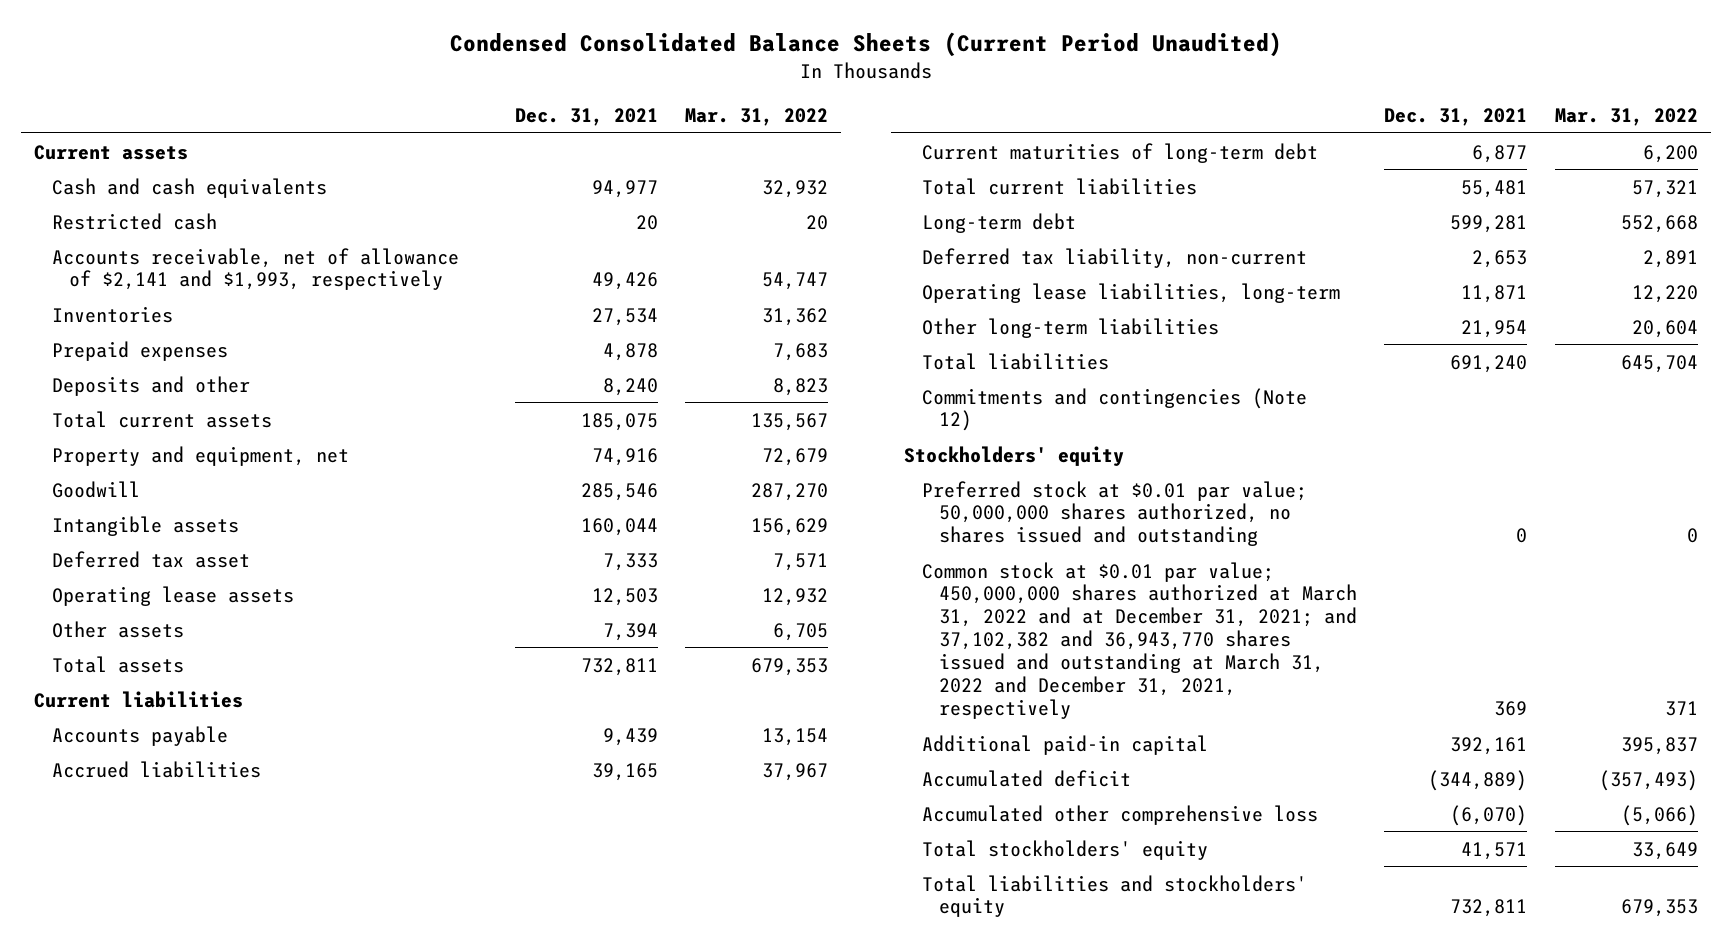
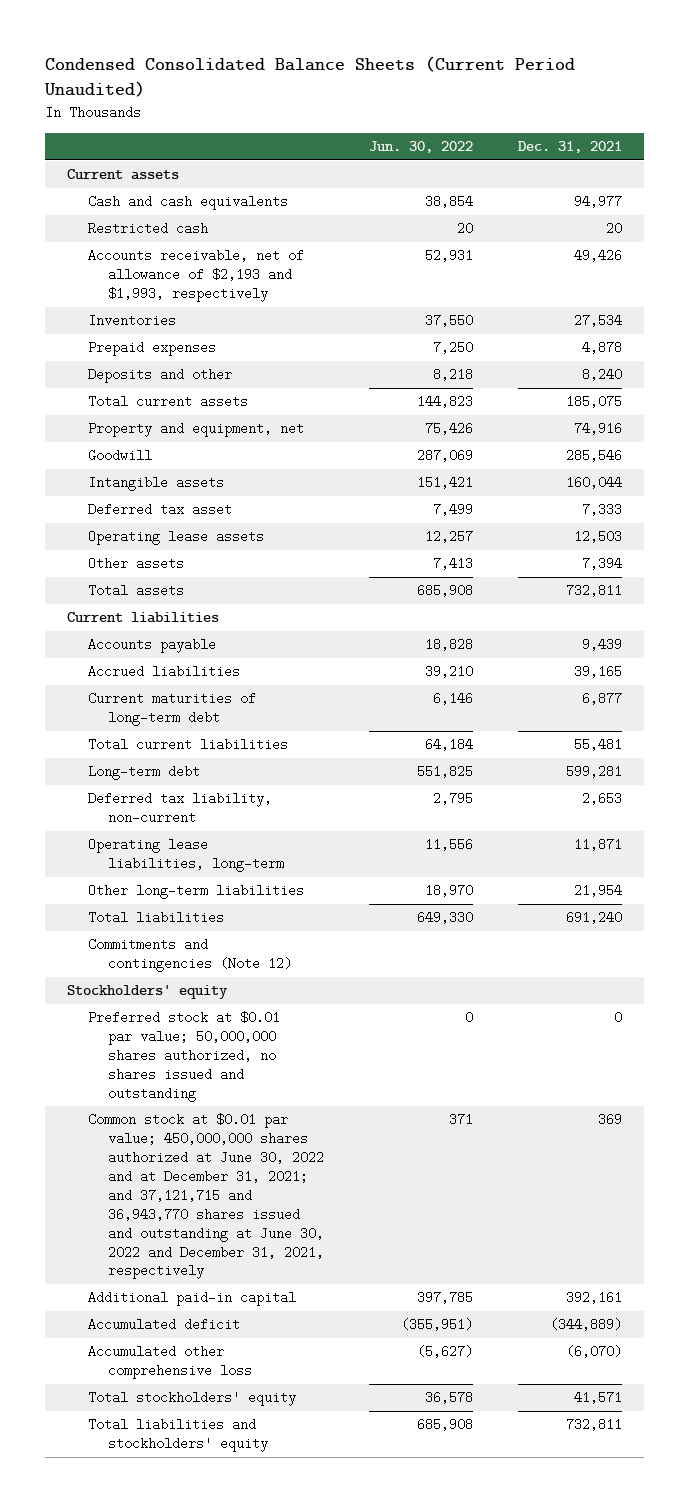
[684,108,828,127] Mar. 31, 2022 -> none
none -> [368,141,473,154] Jun. 30, 2022
[51,247,459,291] Accounts receivable, net of allowance of $2,141 and $1,993, respectively -> [87,249,304,303] Accounts receivable, net of allowance of $2,193 and $1,993, respectively
[921,561,1358,720] Common stock at $0.01 par value; 450,000,000 shares authorized at March 31, 2022 and at December 31, 2021; and 37,102,382 and 36,943,770 shares issued and outstanding at March 31, 2022 and December 31, 2021, respectively -> [87,1113,325,1280] Common stock at $0.01 par value; 450,000,000 shares authorized at June 30, 2022 and at December 31, 2021; and 37,121,715 and 36,943,770 shares issued and outstanding at June 30, 2022 and December 31, 2021, respectively

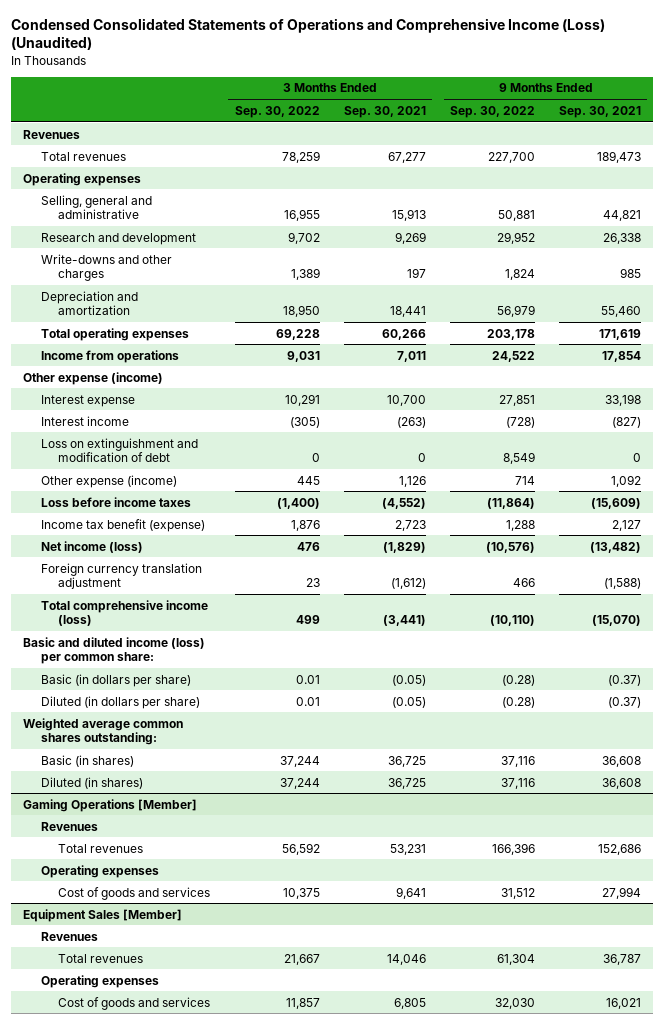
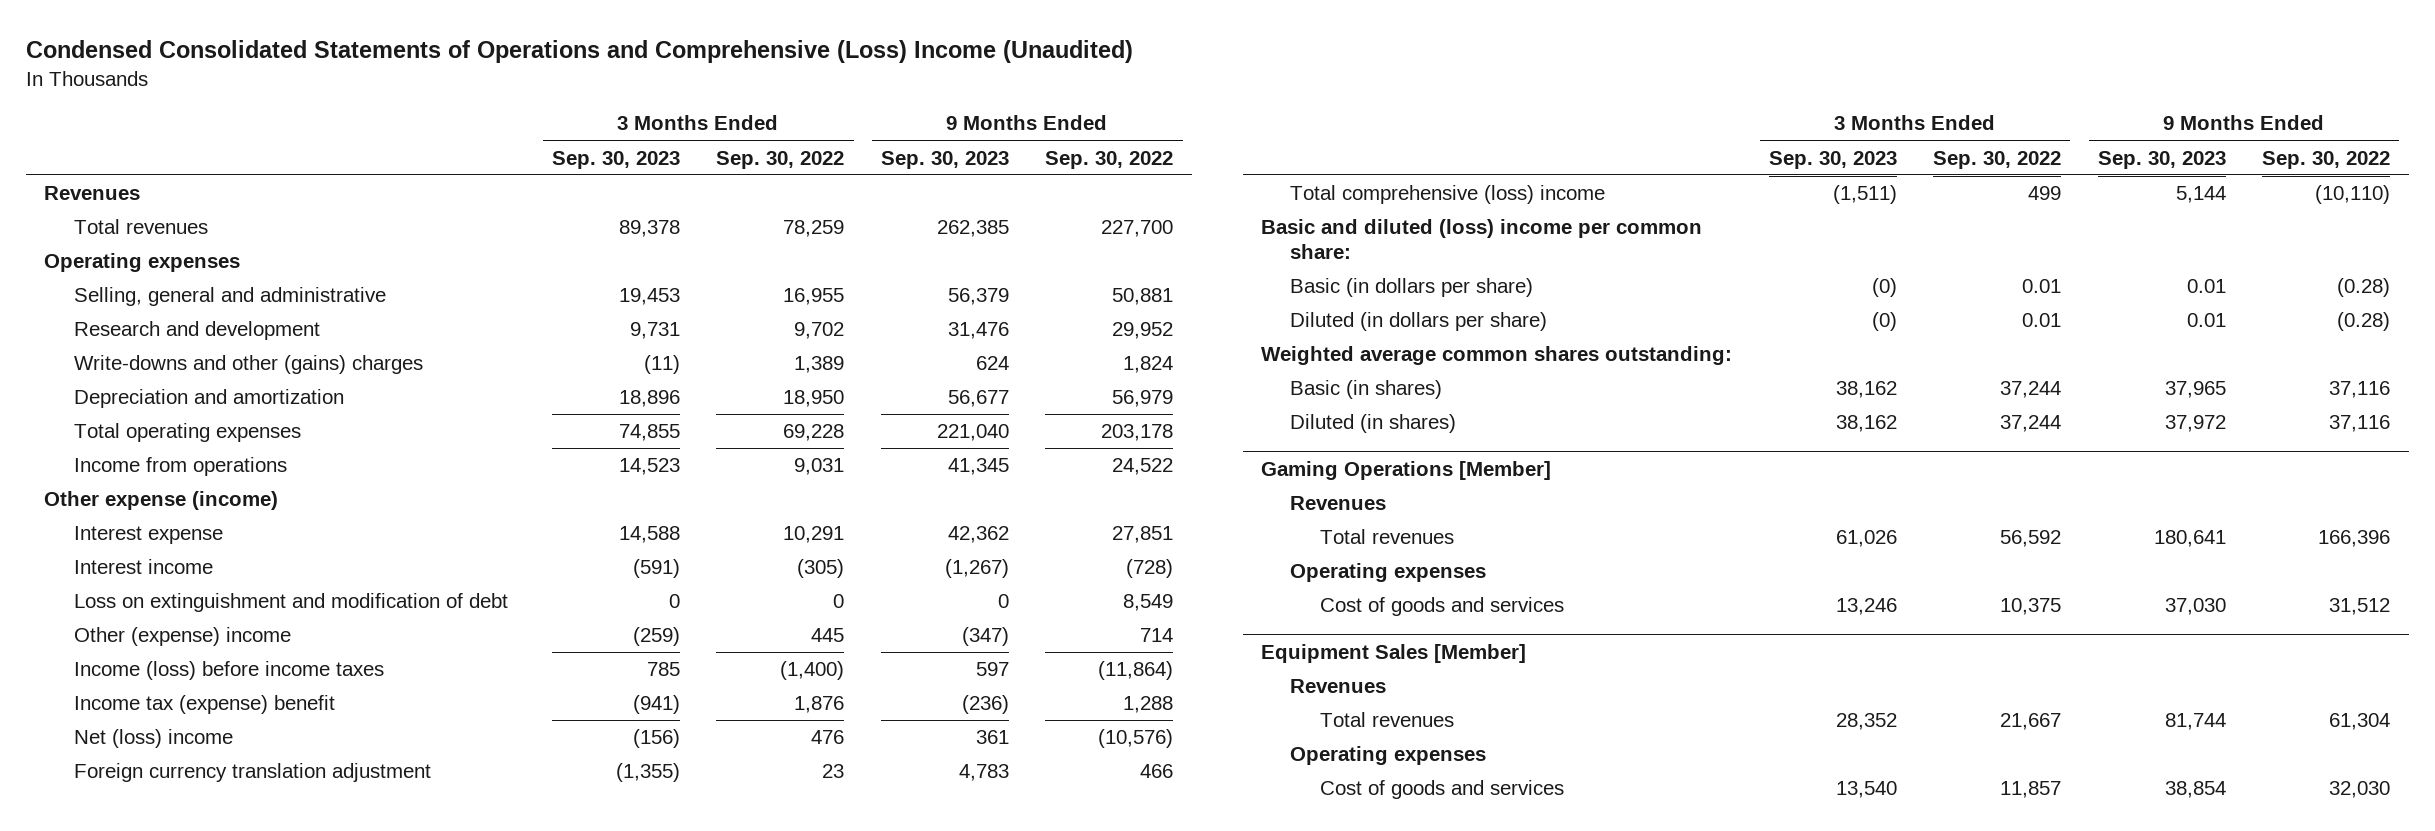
[10,17,605,51] Condensed Consolidated Statements of Operations and Comprehensive Income (Loss) (Unaudited) -> [26,40,1134,64] Condensed Consolidated Statements of Operations and Comprehensive (Loss) Income (Unaudited)
[343,105,426,118] Sep. 30, 2021 -> none
[559,105,642,118] Sep. 30, 2021 -> none
none -> [551,150,680,169] Sep. 30, 2023
none -> [880,150,1009,169] Sep. 30, 2023
[40,253,172,281] Write-downs and other charges -> [73,355,423,375] Write-downs and other (gains) charges
[40,474,177,488] Other expense (income) -> [73,627,291,647] Other (expense) income
[40,496,191,507] Loss before income taxes -> [73,661,384,681] Income (loss) before income taxes
[40,518,205,532] Income tax benefit (expense) -> [73,695,335,715] Income tax (expense) benefit
[40,540,143,553] Net income (loss) -> [73,729,233,749] Net (loss) income
[40,599,208,626] Total comprehensive income (loss) -> [1290,185,1606,205] Total comprehensive (loss) income
[23,636,206,664] Basic and diluted income (loss) per common share: -> [1261,219,1703,260] Basic and diluted (loss) income per common share:

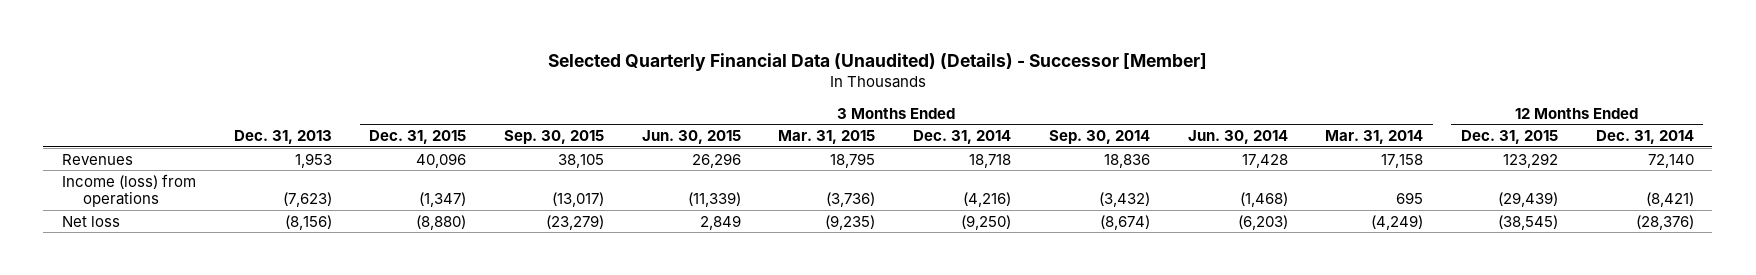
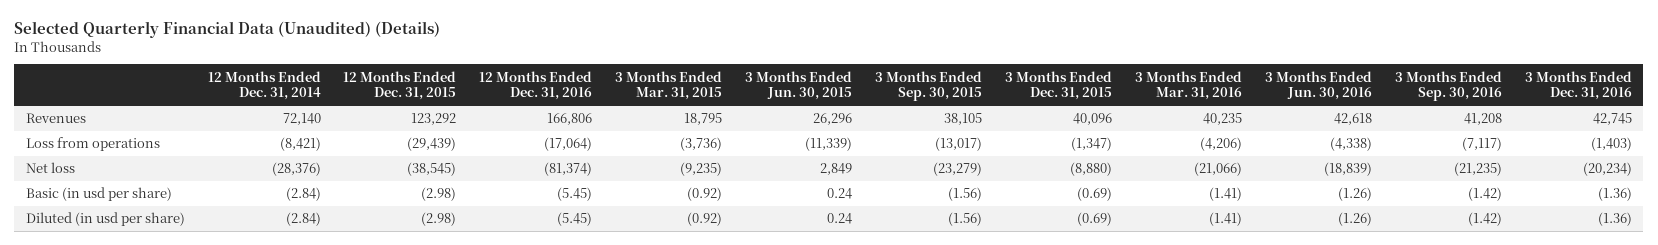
[547,52,1207,71] Selected Quarterly Financial Data (Unaudited) (Details) - Successor [Member] -> [14,21,441,39] Selected Quarterly Financial Data (Unaudited) (Details)
[233,130,332,145] Dec. 31, 2013 -> none
[913,130,1012,145] Dec. 31, 2014 -> none
[1048,130,1150,145] Sep. 30, 2014 -> none
[1187,130,1288,145] Jun. 30, 2014 -> none
[1325,130,1424,145] Mar. 31, 2014 -> none
none -> [479,70,593,101] 12 Months Ended Dec. 31, 2016
none -> [1135,70,1243,101] 3 Months Ended Mar. 31, 2016
none -> [1265,70,1373,101] 3 Months Ended Jun. 30, 2016
none -> [1395,70,1503,102] 3 Months Ended Sep. 30, 2016
none -> [1524,70,1632,101] 3 Months Ended Dec. 31, 2016
[61,173,196,208] Income (loss) from operations -> [25,137,160,152] Loss from operations
none -> [25,187,172,202] Basic (in usd per share)
none -> [25,212,185,227] Diluted (in usd per share)

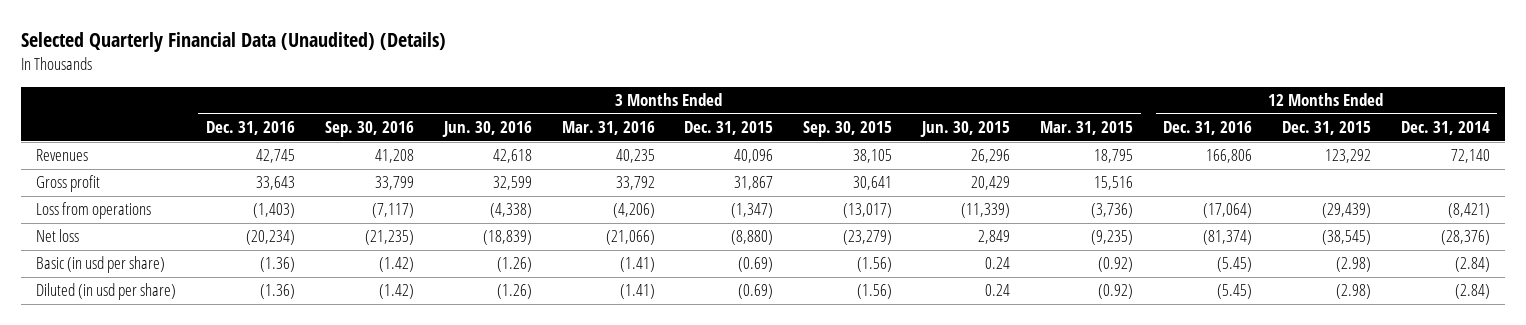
none -> [35,175,100,193] Gross profit

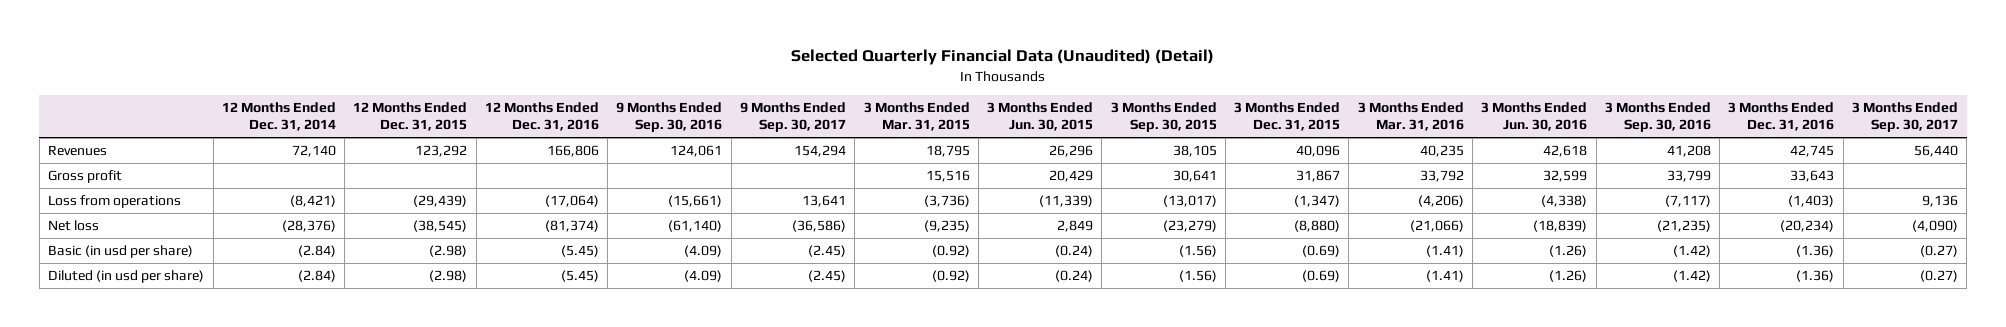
[21,32,447,53] Selected Quarterly Financial Data (Unaudited) (Details) -> [791,49,1215,66] Selected Quarterly Financial Data (Unaudited) (Detail)
none -> [616,101,723,133] 9 Months Ended Sep. 30, 2016
none -> [740,101,847,133] 9 Months Ended Sep. 30, 2017
none -> [1851,101,1958,133] 3 Months Ended Sep. 30, 2017
[985,257,1011,270] 0.24 -> [1055,245,1094,258] (0.24)
[985,284,1011,297] 0.24 -> [1055,270,1094,283] (0.24)

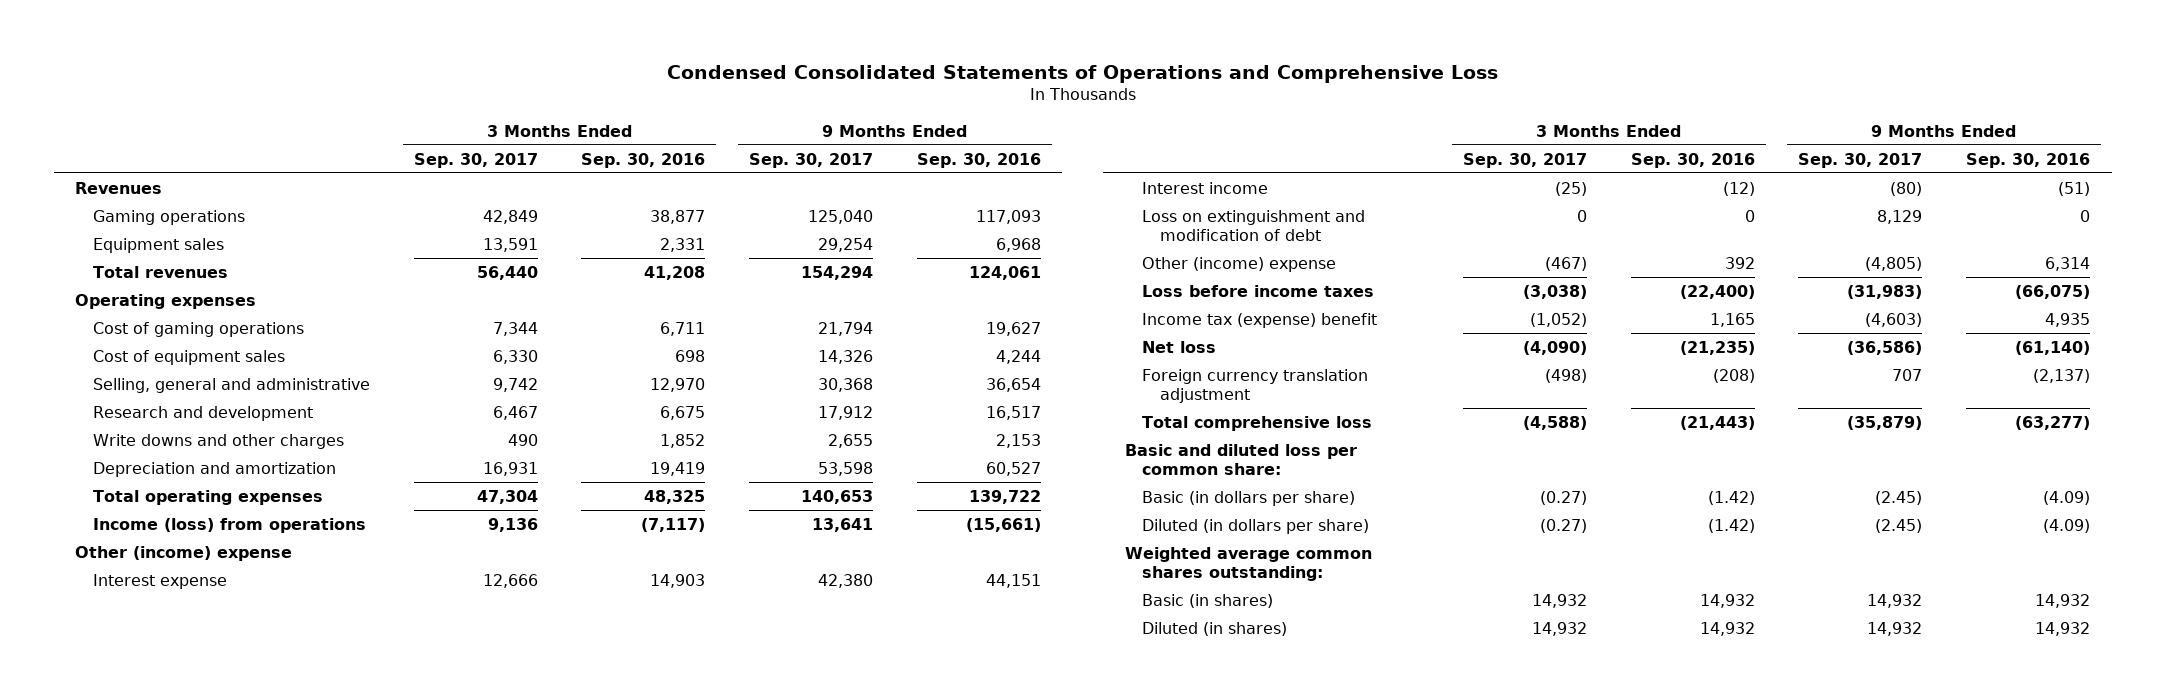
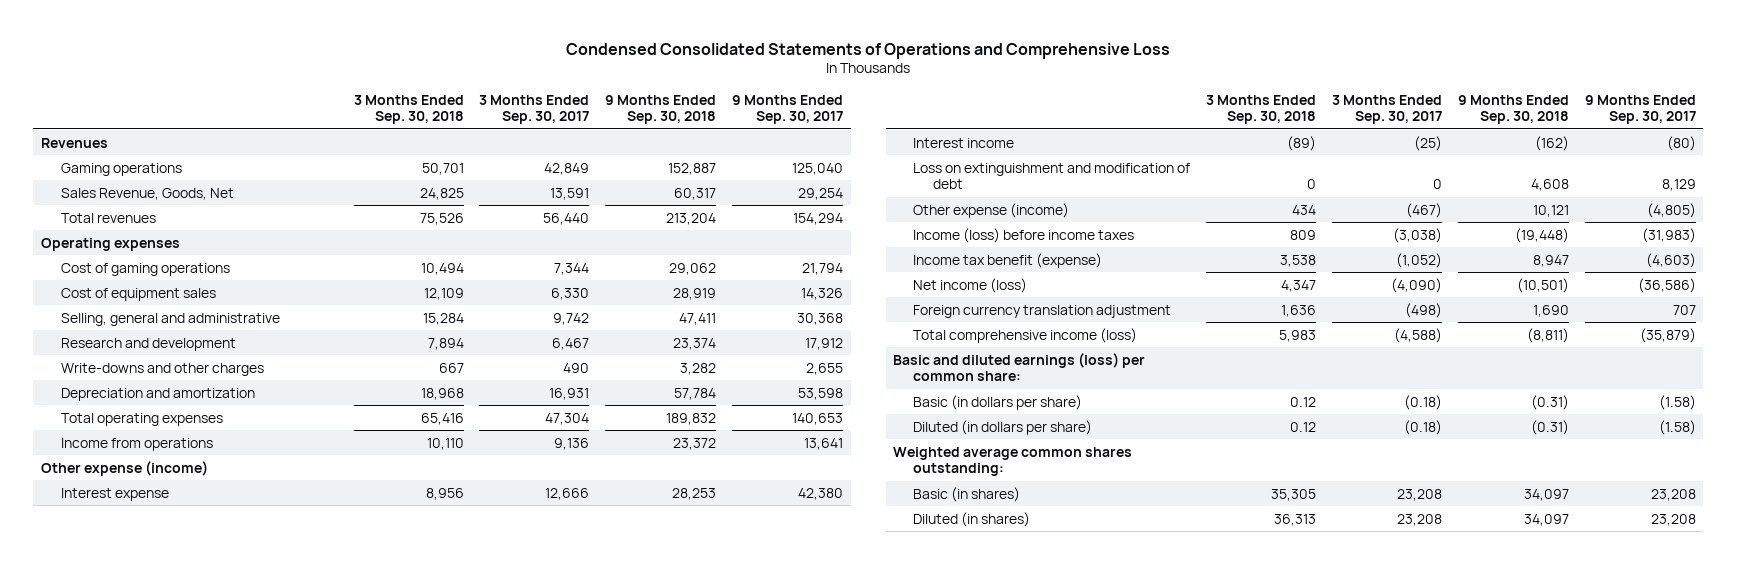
[581,152,706,168] Sep. 30, 2016 -> none
[916,152,1041,168] Sep. 30, 2016 -> none
none -> [353,94,464,125] 3 Months Ended Sep. 30, 2018
none -> [605,94,717,125] 9 Months Ended Sep. 30, 2018
[93,237,225,253] Equipment sales -> [60,187,234,200] Sales Revenue, Goods, Net
[93,433,345,449] Write downs and other charges -> [60,362,264,376] Write-downs and other charges
[93,517,367,533] Income (loss) from operations -> [60,437,213,451] Income from operations
[75,545,293,561] Other (income) expense -> [40,460,208,476] Other expense (income)
[1142,256,1337,272] Other (income) expense -> [913,202,1070,218] Other expense (income)
[1142,284,1375,297] Loss before income taxes -> [913,227,1135,243] Income (loss) before income taxes
[1142,312,1378,328] Income tax (expense) benefit -> [913,252,1103,268] Income tax benefit (expense)
[1142,340,1217,353] Net loss -> [913,277,1028,293] Net income (loss)
[1142,415,1373,431] Total comprehensive loss -> [913,327,1138,343] Total comprehensive income (loss)
[1124,443,1357,475] Basic and diluted loss per common share: -> [893,352,1146,382] Basic and diluted earnings (loss) per common share:
[1540,490,1588,505] (0.27) -> [1403,394,1442,410] (0.18)
[1875,490,1923,505] (2.45) -> [1658,394,1696,410] (1.58)
[1540,518,1588,533] (0.27) -> [1403,419,1442,435] (0.18)
[1875,518,1923,533] (2.45) -> [1658,419,1696,435] (1.58)
[1532,593,1588,608] 14,932 -> [1396,488,1442,501] 23,208
[1867,593,1923,608] 14,932 -> [1650,488,1696,501] 23,208
[1532,621,1588,636] 14,932 -> [1396,513,1442,526] 23,208
[1867,621,1923,636] 14,932 -> [1650,513,1696,526] 23,208

